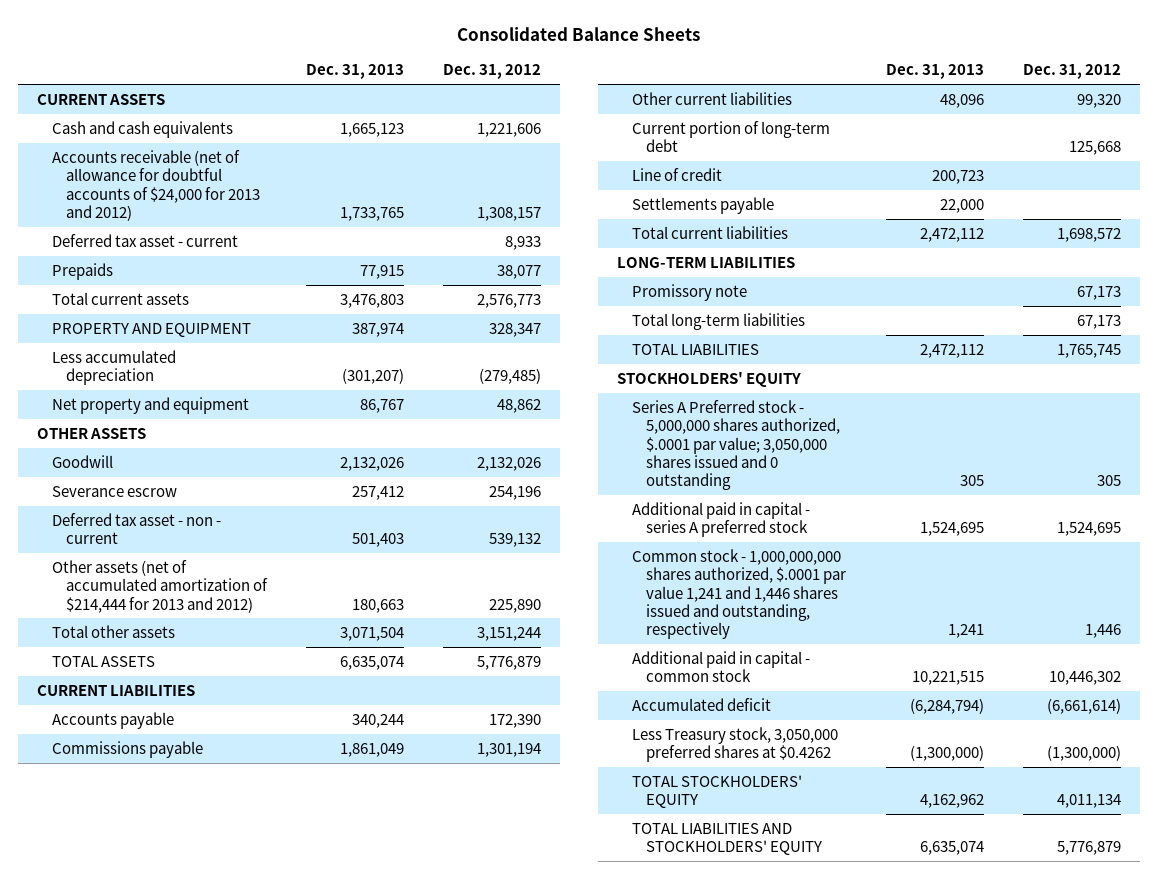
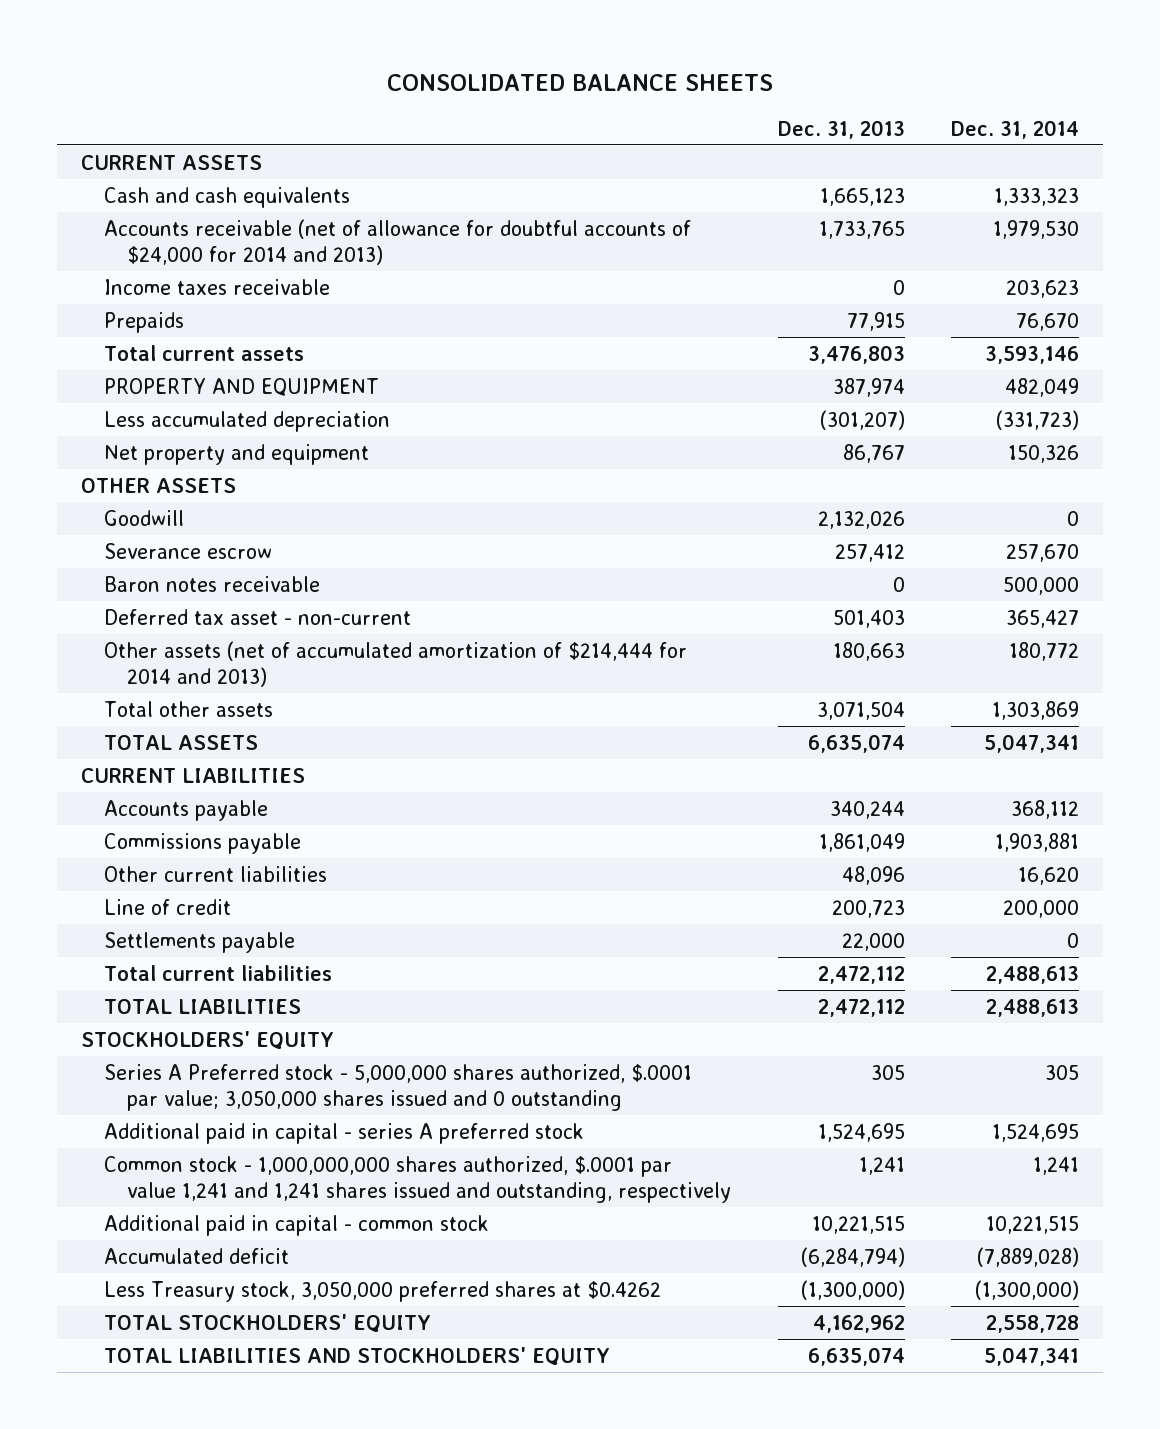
[456,26,700,41] Consolidated Balance Sheets -> [386,73,773,91] CONSOLIDATED BALANCE SHEETS
[442,64,541,80] Dec. 31, 2012 -> none
none -> [951,119,1080,139] Dec. 31, 2014
[51,233,238,247] Deferred tax asset - current -> none
[51,149,261,221] Accounts receivable (net of allowance for doubtful accounts of $24,000 for 2013 and 2012) -> [104,218,692,265] Accounts receivable (net of allowance for doubtful accounts of $24,000 for 2014 and 2013)
none -> [104,278,331,295] Income taxes receivable
none -> [104,575,321,592] Baron notes receivable
[51,512,221,545] Deferred tax asset - non - current -> [104,608,412,625] Deferred tax asset - non-current
[51,559,269,613] Other assets (net of accumulated amortization of $214,444 for 2013 and 2012) -> [104,640,688,687] Other assets (net of accumulated amortization of $214,444 for 2014 and 2013)
[631,120,830,153] Current portion of long-term debt -> none
[617,256,796,268] LONG-TERM LIABILITIES -> none
[631,283,747,301] Promissory note -> none
[631,312,805,330] Total long-term liabilities -> none
[631,548,847,640] Common stock - 1,000,000,000 shares authorized, $.0001 par value 1,241 and 1,446 shares issued and outstanding, respectively -> [104,1155,732,1203] Common stock - 1,000,000,000 shares authorized, $.0001 par value 1,241 and 1,241 shares issued and outstanding, respectively

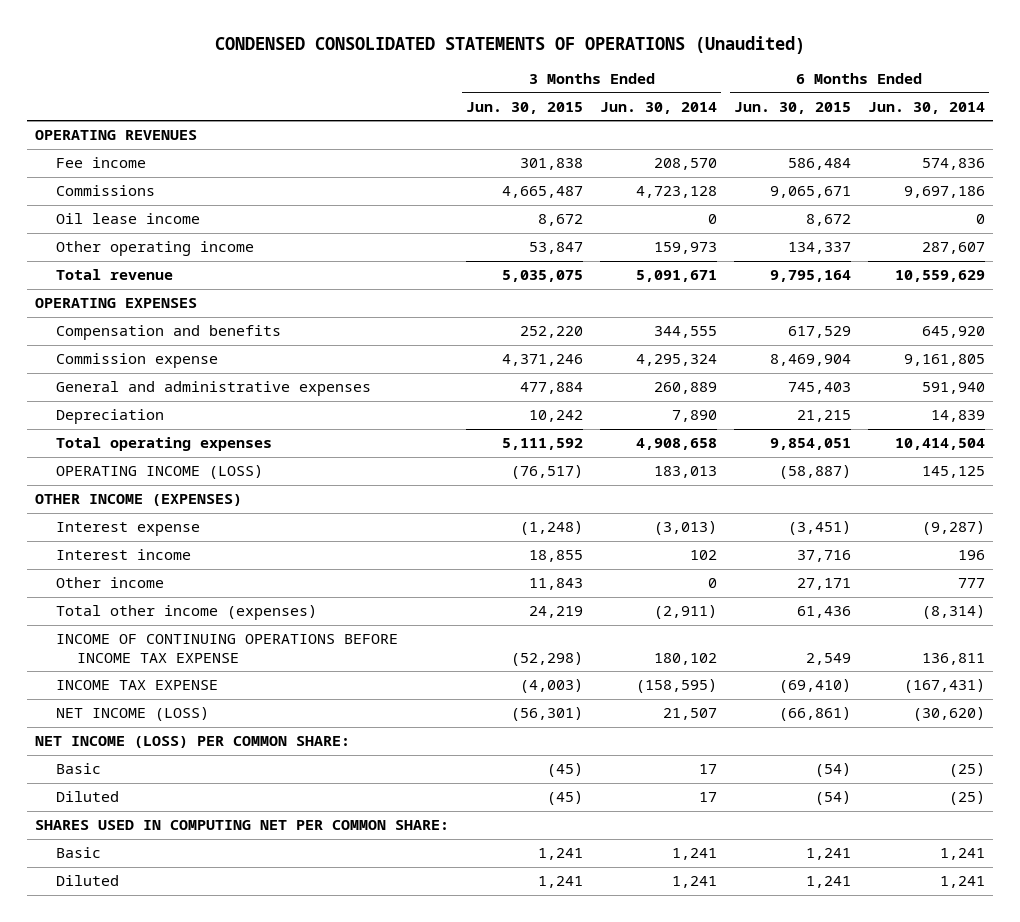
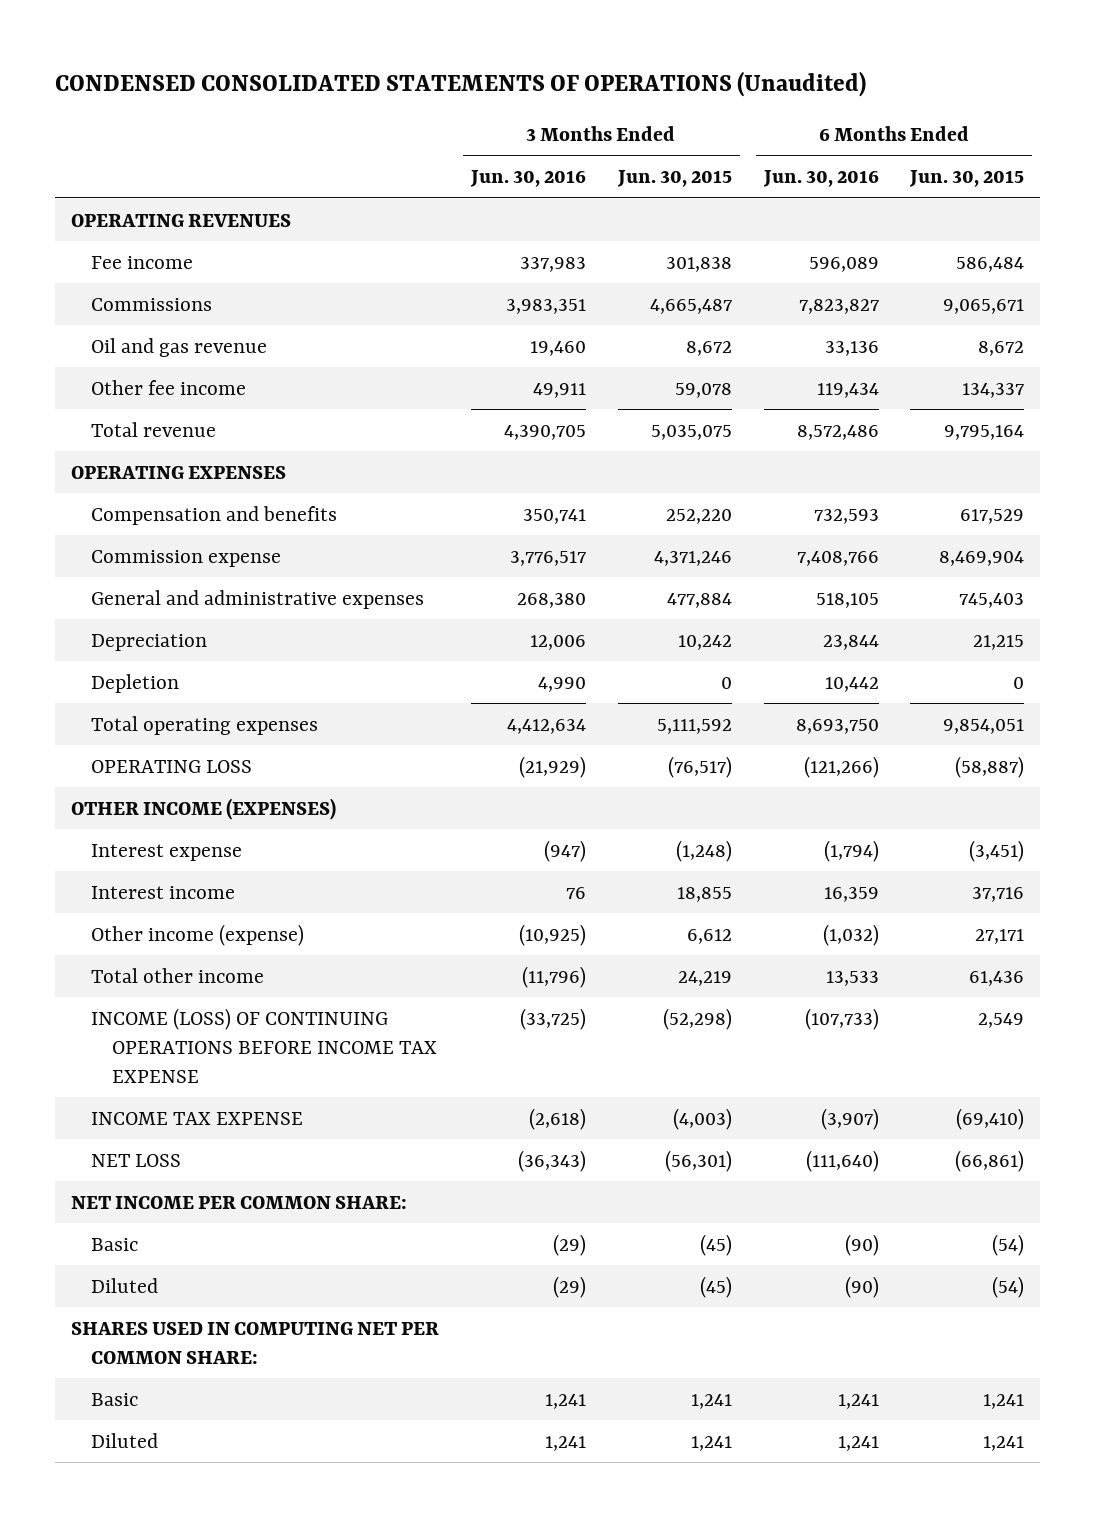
[600,101,718,114] Jun. 30, 2014 -> none
[867,101,985,114] Jun. 30, 2014 -> none
none -> [469,170,586,188] Jun. 30, 2016
none -> [762,170,879,188] Jun. 30, 2016
[56,213,201,225] Oil lease income -> [91,337,268,357] Oil and gas revenue
[56,241,255,257] Other operating income -> [91,379,247,395] Other fee income
[529,242,584,255] 53,847 -> [674,382,732,398] 59,078
none -> [91,673,180,693] Depletion
[56,465,264,480] OPERATING INCOME (LOSS) -> [91,759,253,773] OPERATING LOSS
[56,577,165,589] Other income -> [91,923,305,946] Other income (expense)
[529,578,584,591] 11,843 -> [686,928,732,944] 6,612
[56,605,318,621] Total other income (expenses) -> [91,967,265,983] Total other income
[56,634,399,663] INCOME OF CONTINUING OPERATIONS BEFORE INCOME TAX EXPENSE -> [91,1007,437,1084] INCOME (LOSS) OF CONTINUING OPERATIONS BEFORE INCOME TAX EXPENSE
[56,707,210,722] NET INCOME (LOSS) -> [91,1153,182,1167] NET LOSS
[35,736,351,749] NET INCOME (LOSS) PER COMMON SHARE: -> [71,1195,408,1209] NET INCOME PER COMMON SHARE:

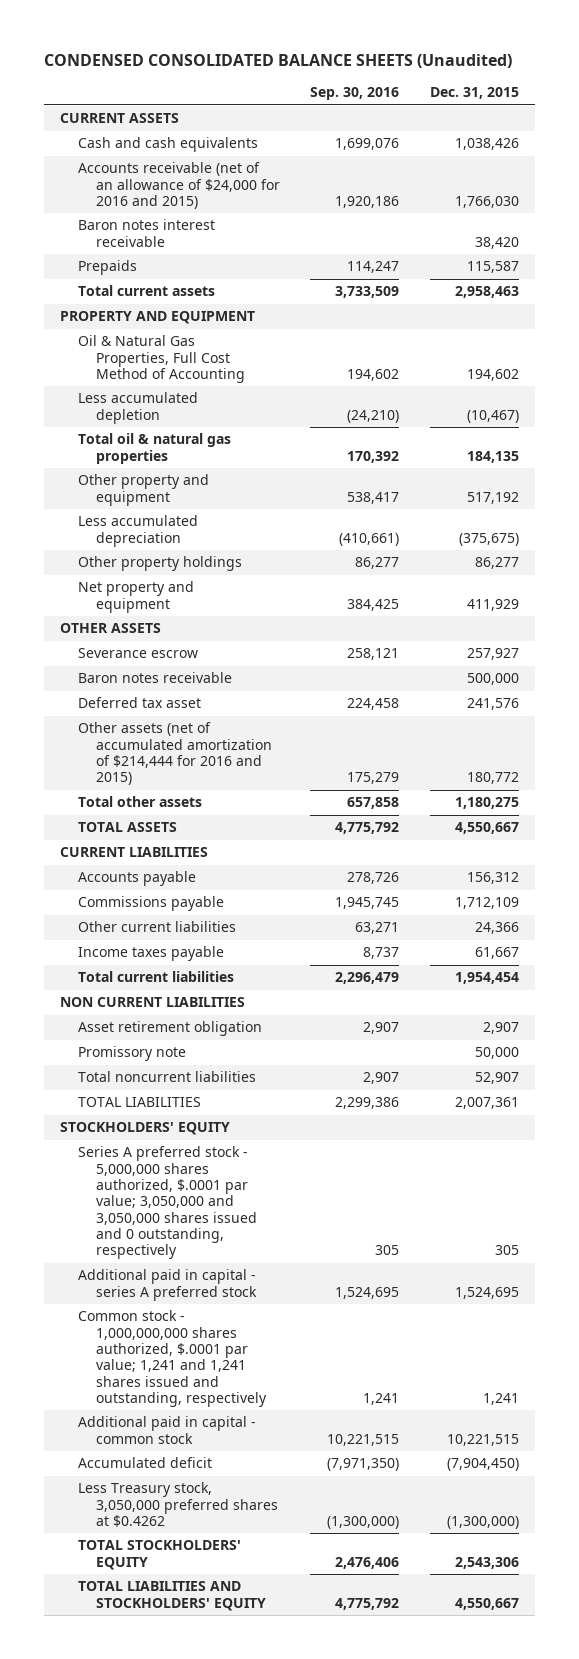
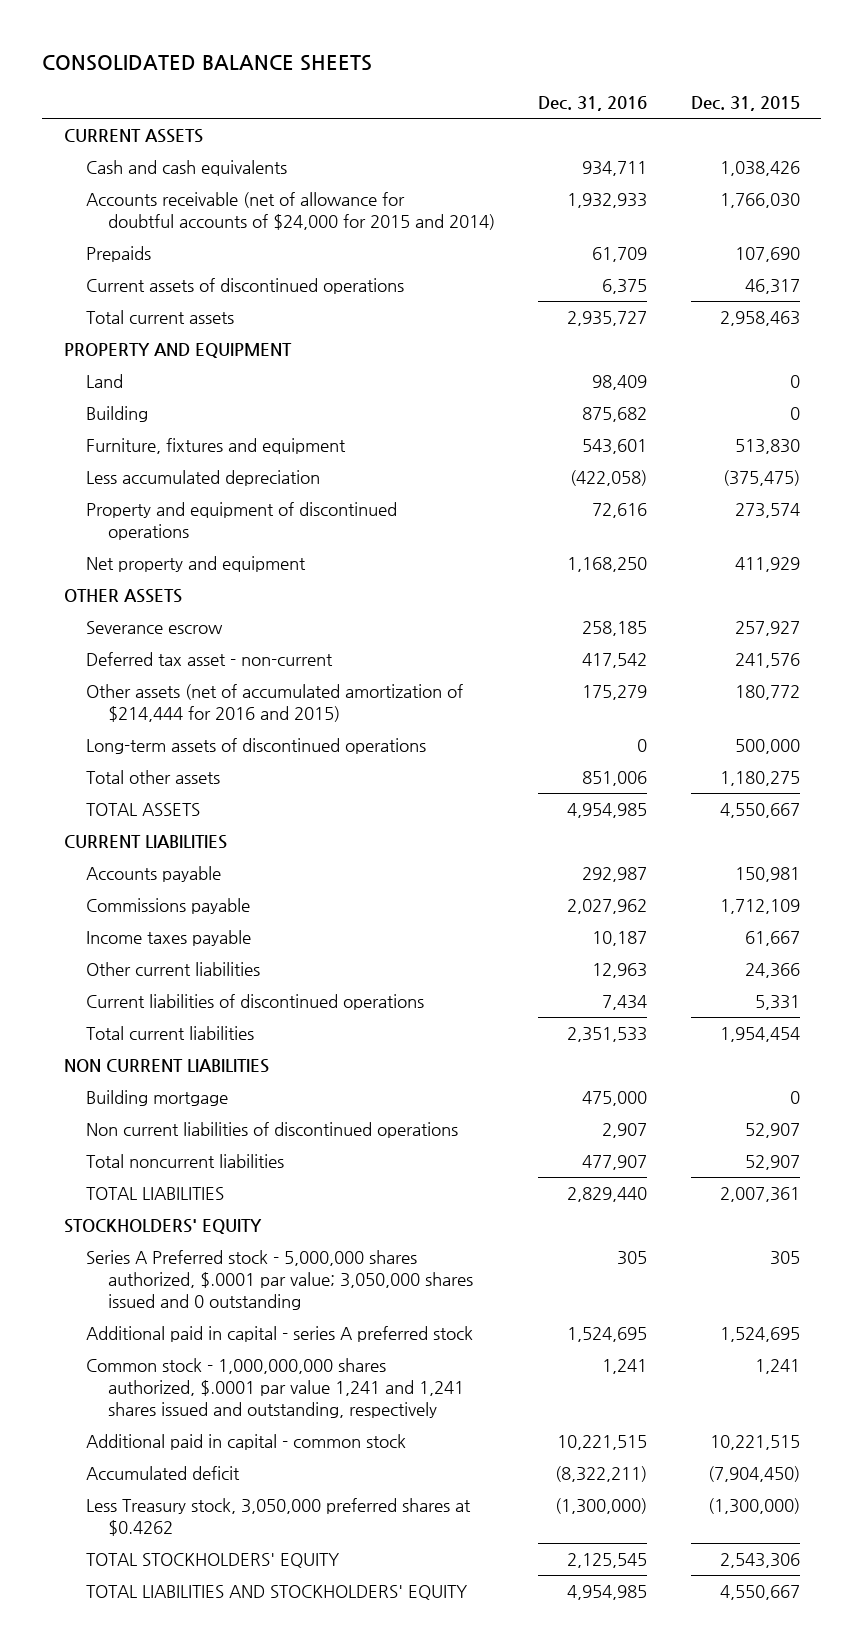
[44,54,513,69] CONDENSED CONSOLIDATED BALANCE SHEETS (Unaudited) -> [42,54,373,71] CONSOLIDATED BALANCE SHEETS
[310,87,400,101] Sep. 30, 2016 -> none
none -> [538,95,648,111] Dec. 31, 2016
[77,219,215,247] Baron notes interest receivable -> none
[77,162,280,210] Accounts receivable (net of an allowance of $24,000 for 2016 and 2015) -> [86,192,496,231] Accounts receivable (net of allowance for doubtful accounts of $24,000 for 2015 and 2014)
[467,261,520,274] 115,587 -> [734,247,800,263] 107,690
none -> [86,278,405,295] Current assets of discontinued operations
[77,335,245,384] Oil & Natural Gas Properties, Full Cost Method of Accounting -> none
[77,392,198,424] Less accumulated depletion -> none
[77,433,231,464] Total oil & natural gas properties -> none
[77,474,209,506] Other property and equipment -> none
[77,556,242,572] Other property holdings -> none
none -> [86,374,124,389] Land
none -> [86,406,149,423] Building
none -> [86,438,347,455] Furniture, fixtures and equipment
[459,532,520,546] (375,675) -> [722,470,800,487] (375,475)
none -> [86,502,398,541] Property and equipment of discontinued operations
[77,672,232,684] Baron notes receivable -> none
[77,697,201,709] Deferred tax asset -> [86,652,334,667] Deferred tax asset - non-current
none -> [86,738,427,755] Long-term assets of discontinued operations
[467,872,520,885] 156,312 -> [734,867,800,883] 150,981
[77,921,236,933] Other current liabilities -> [86,962,261,977] Other current liabilities
none -> [86,994,425,1011] Current liabilities of discontinued operations
[77,1021,262,1037] Asset retirement obligation -> none
[77,1046,186,1062] Promissory note -> none
none -> [86,1090,229,1107] Building mortgage
none -> [86,1122,459,1139] Non current liabilities of discontinued operations
[77,1146,257,1260] Series A preferred stock - 5,000,000 shares authorized, $.0001 par value; 3,050,000 and 3,050,000 shares issued and 0 outstanding, respectively -> [86,1250,474,1310] Series A Preferred stock - 5,000,000 shares authorized, $.0001 par value; 3,050,000 shares issued and 0 outstanding
[77,1310,267,1408] Common stock - 1,000,000,000 shares authorized, $.0001 par value; 1,241 and 1,241 shares issued and outstanding, respectively -> [86,1358,465,1418] Common stock - 1,000,000,000 shares authorized, $.0001 par value 1,241 and 1,241 shares issued and outstanding, respectively

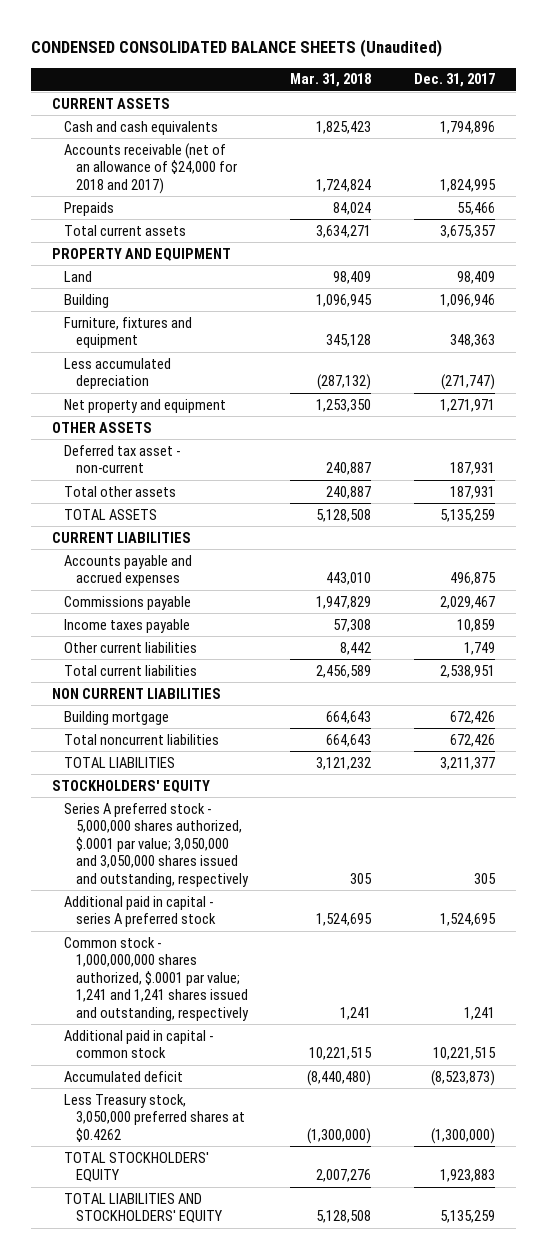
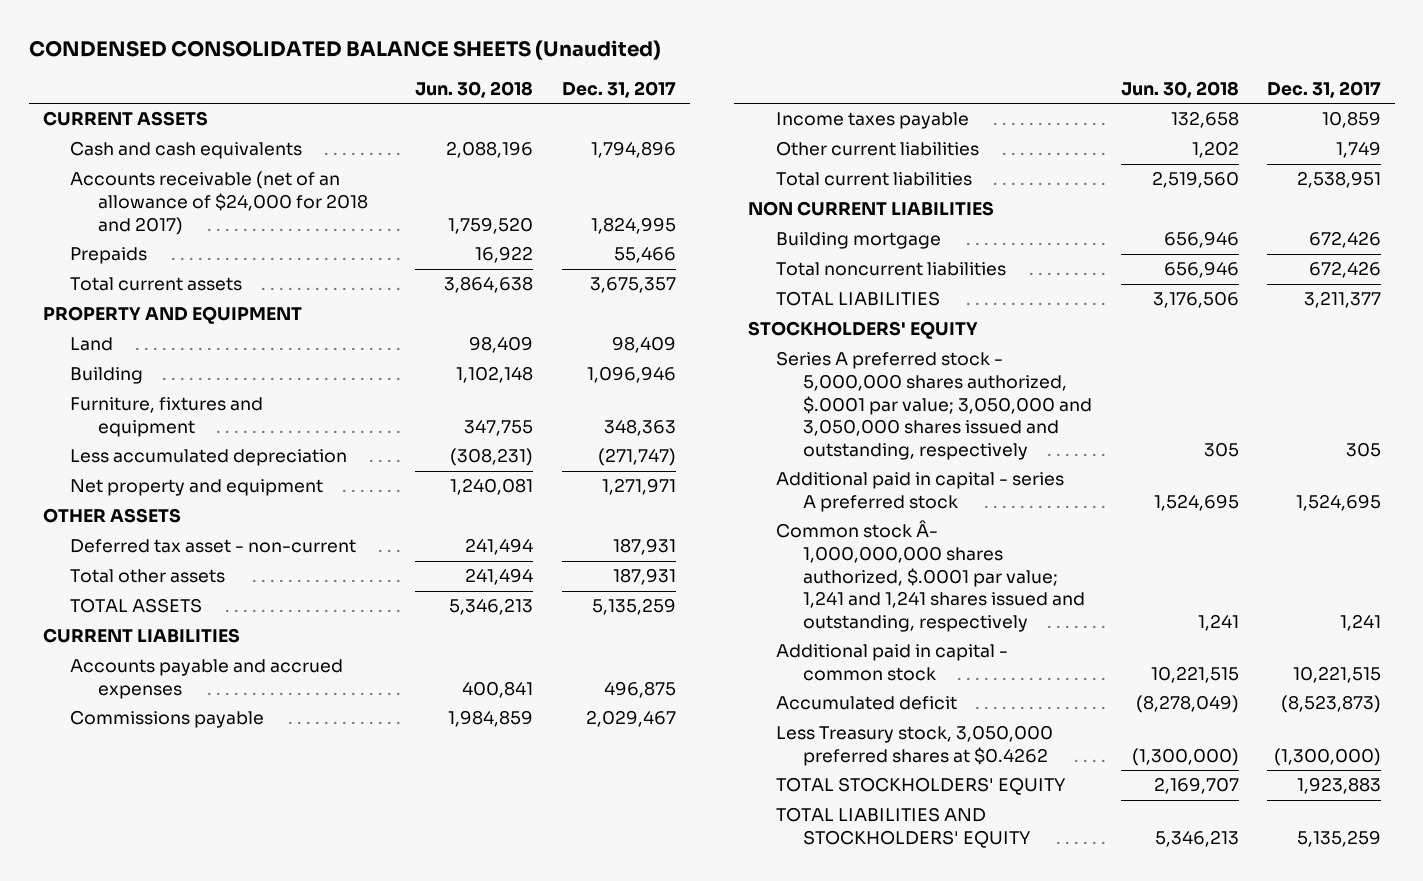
[290,73,372,88] Mar. 31, 2018 -> none
none -> [415,80,534,98] Jun. 30, 2018
[63,936,249,1021] Common stock - 1,000,000,000 shares authorized, $.0001 par value; 1,241 and 1,241 shares issued and outstanding, respectively -> [775,520,1086,632] Common stock Â- 1,000,000,000 shares authorized, $.0001 par value; 1,241 and 1,241 shares issued and outstanding, respectively

